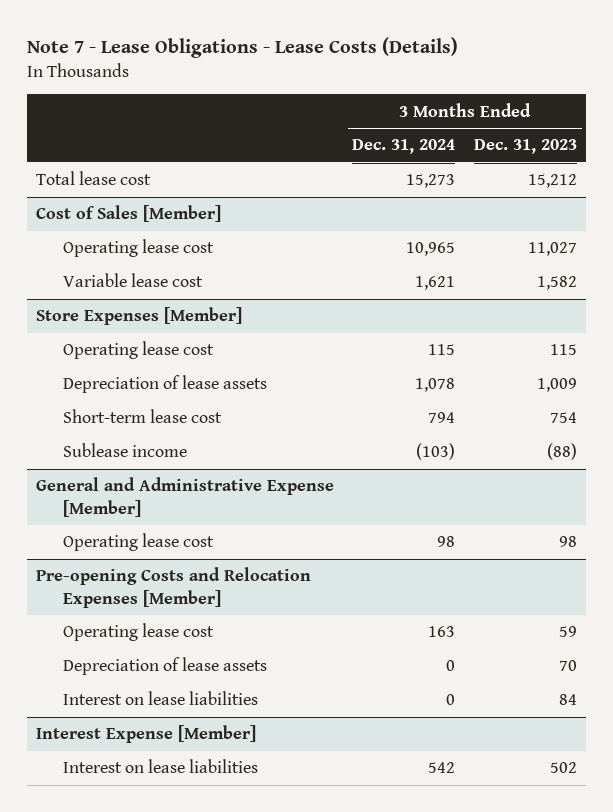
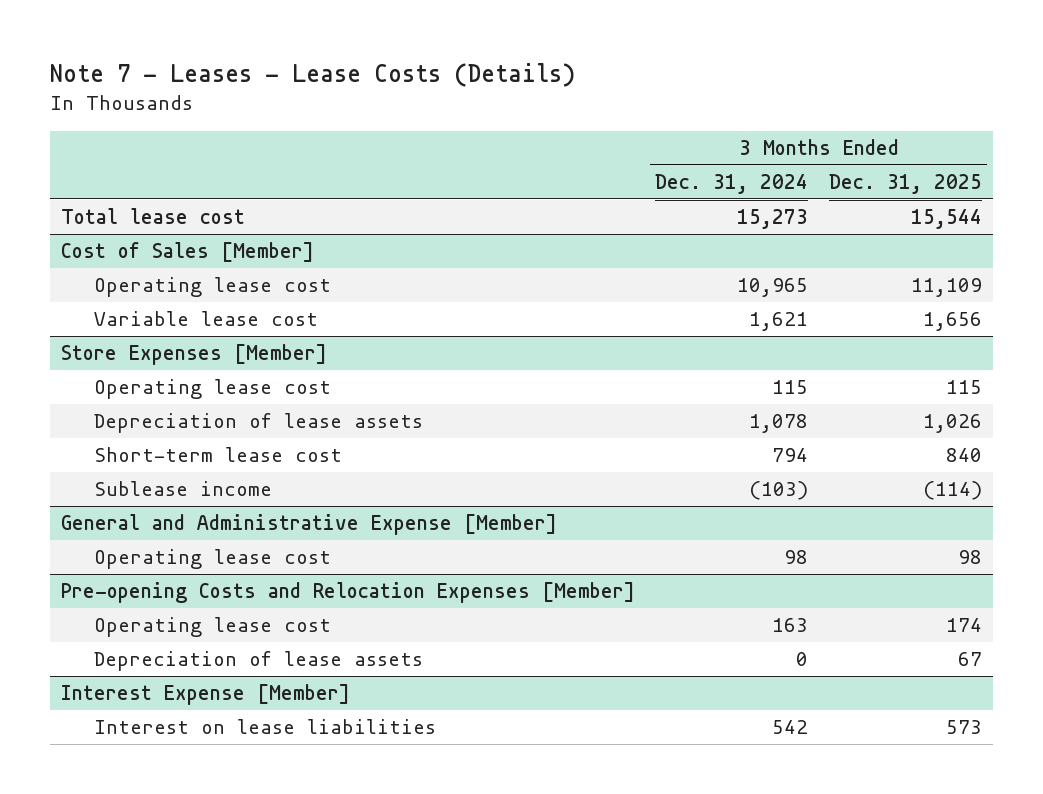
[26,37,458,59] Note 7 - Lease Obligations - Lease Costs (Details) -> [50,63,576,88] Note 7 - Leases - Lease Costs (Details)
[473,139,577,155] Dec. 31, 2023 -> none
none -> [829,173,983,194] Dec. 31, 2025
[63,691,259,706] Interest on lease liabilities -> none

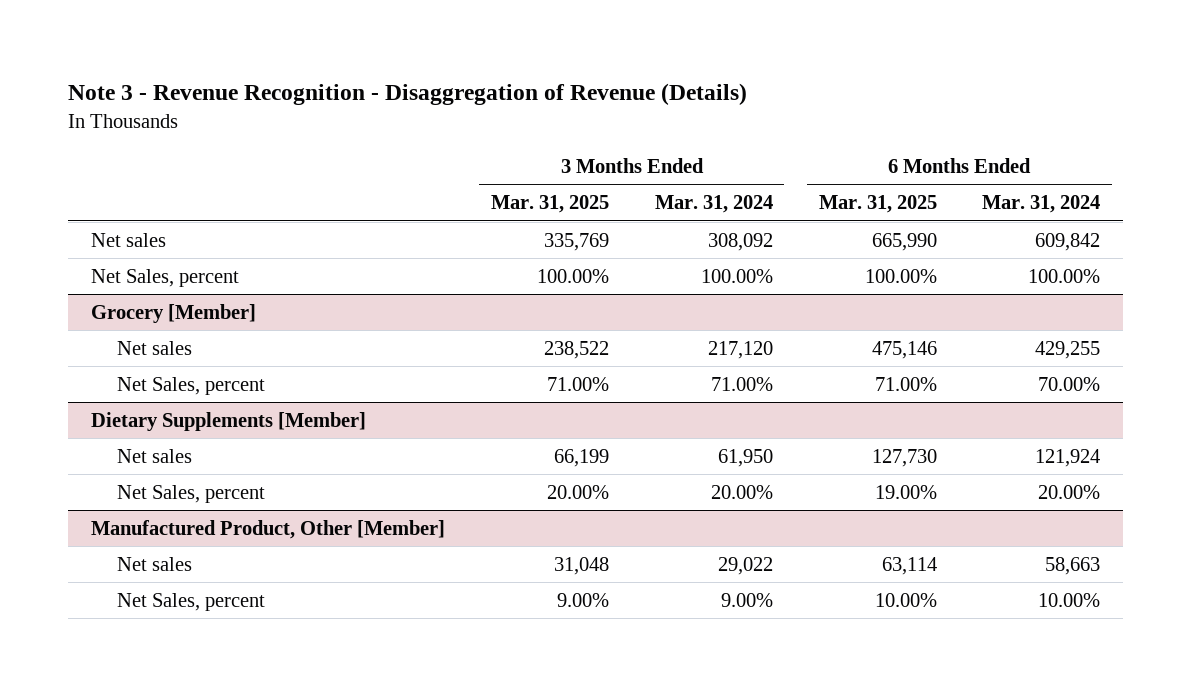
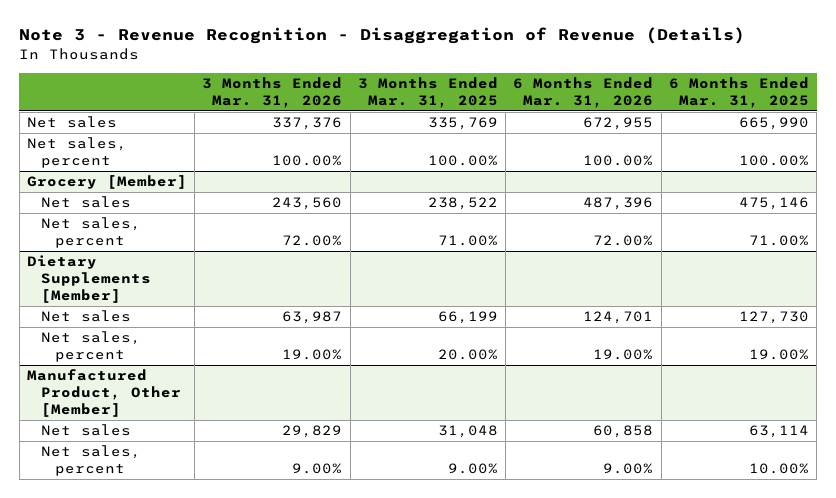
[654,195,773,214] Mar. 31, 2024 -> none
[982,195,1101,214] Mar. 31, 2024 -> none
none -> [202,76,343,108] 3 Months Ended Mar. 31, 2026
none -> [513,76,654,108] 6 Months Ended Mar. 31, 2026
[90,268,239,287] Net Sales, percent -> [26,137,127,169] Net sales, percent
[116,376,265,395] Net Sales, percent -> [40,217,141,249] Net sales, percent
[116,484,265,503] Net Sales, percent -> [40,331,141,363] Net sales, percent
[116,592,265,611] Net Sales, percent -> [40,445,141,477] Net sales, percent

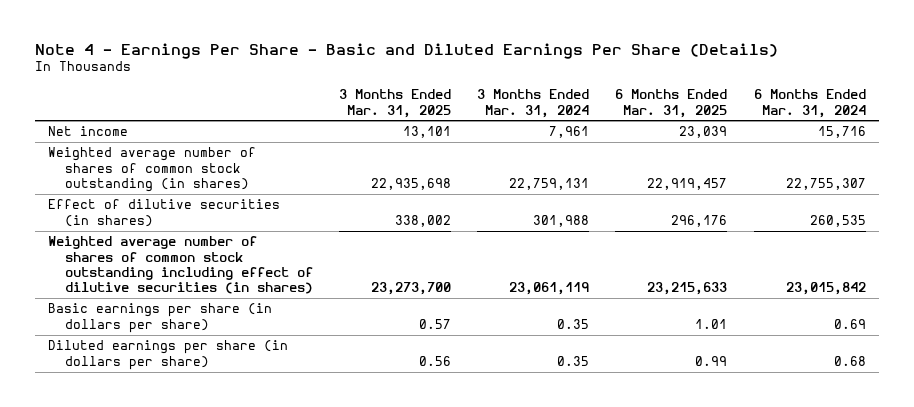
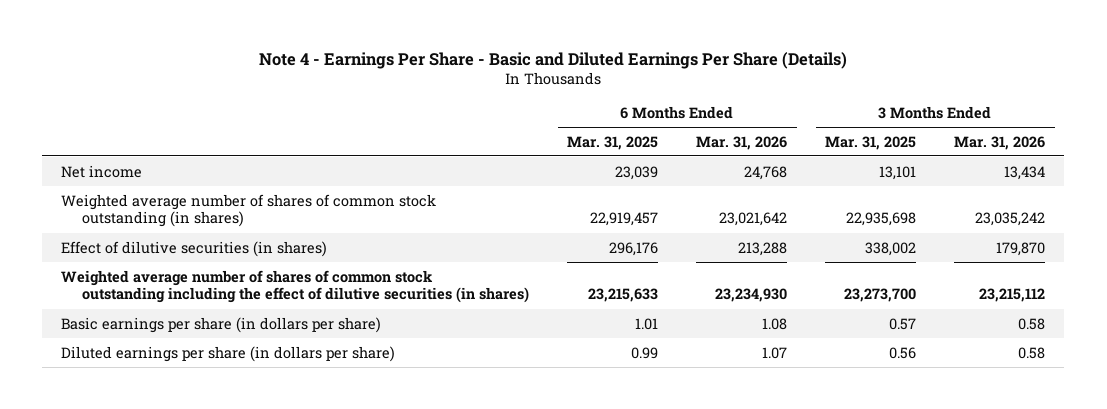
[477,89,590,118] 3 Months Ended Mar. 31, 2024 -> none
[753,89,866,118] 6 Months Ended Mar. 31, 2024 -> none
none -> [696,135,788,150] Mar. 31, 2026
none -> [954,135,1046,150] Mar. 31, 2026
[48,236,313,295] Weighted average number of shares of common stock outstanding including effect of dilutive securities (in shares) -> [61,269,530,304] Weighted average number of shares of common stock outstanding including the effect of dilutive securities (in shares)

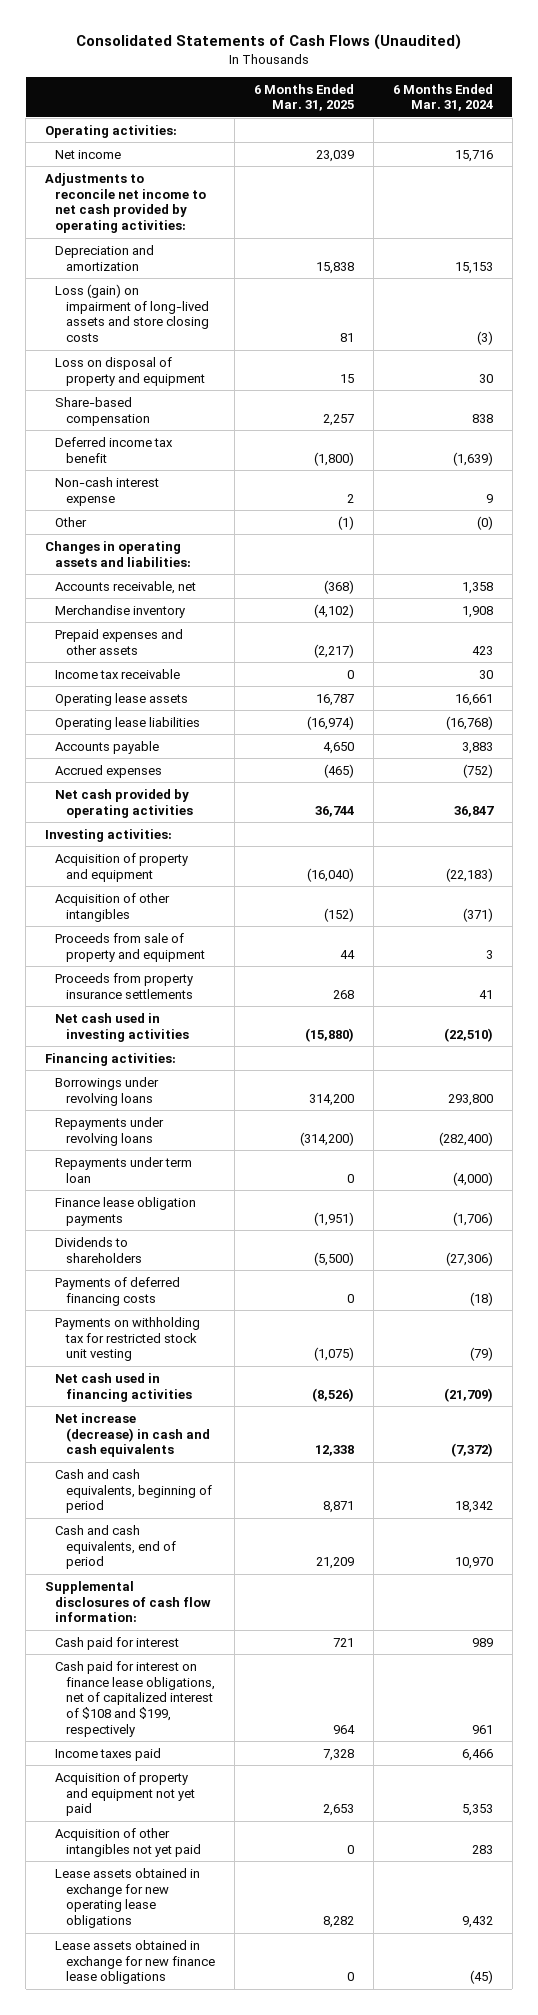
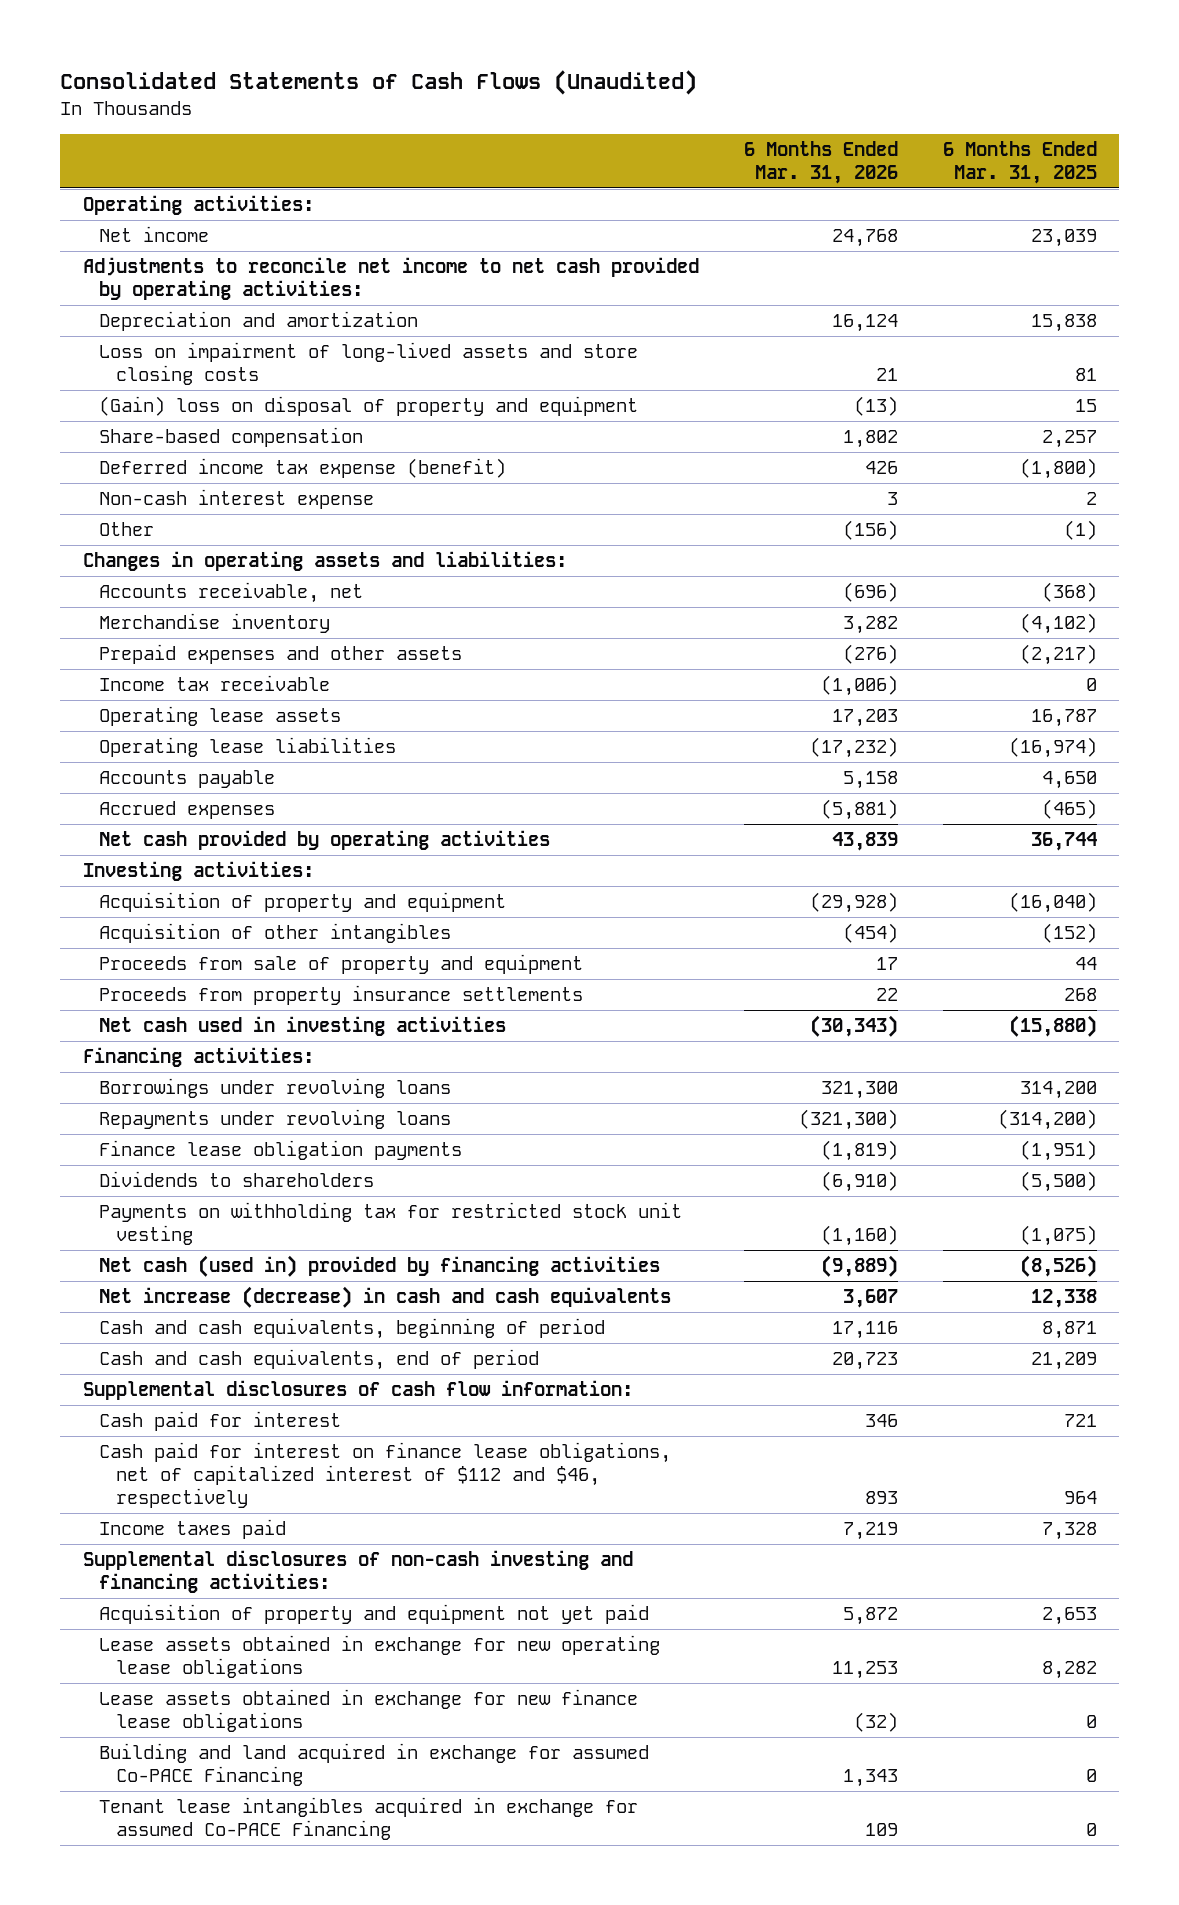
[392,83,493,112] 6 Months Ended Mar. 31, 2024 -> none
none -> [743,141,898,185] 6 Months Ended Mar. 31, 2026
[55,283,209,343] Loss (gain) on impairment of long-lived assets and store closing costs -> [99,342,639,385] Loss on impairment of long-lived assets and store closing costs
[55,356,205,386] Loss on disposal of property and equipment -> [99,396,639,417] (Gain) loss on disposal of property and equipment
[55,436,174,463] Deferred income tax benefit -> [99,458,507,479] Deferred income tax expense (benefit)
[55,1156,193,1183] Repayments under term loan -> none
[55,1276,181,1306] Payments of deferred financing costs -> none
[55,1372,192,1402] Net cash used in financing activities -> [99,1255,661,1278] Net cash (used in) provided by financing activities
[55,1660,215,1737] Cash paid for interest on finance lease obligations, net of capitalized interest of $108 and $199, respectively -> [99,1442,672,1508] Cash paid for interest on finance lease obligations, net of capitalized interest of $112 and $46, respectively
none -> [82,1550,633,1593] Supplemental disclosures of non-cash investing and financing activities:
[55,1827,201,1857] Acquisition of other intangibles not yet paid -> none
none -> [99,1743,650,1786] Building and land acquired in exchange for assumed Co-PACE Financing
none -> [99,1797,639,1840] Tenant lease intangibles acquired in exchange for assumed Co-PACE Financing

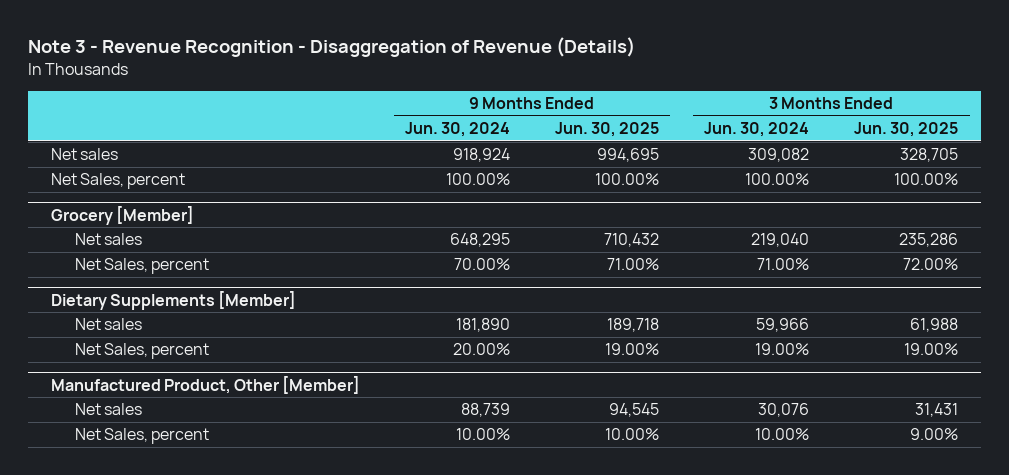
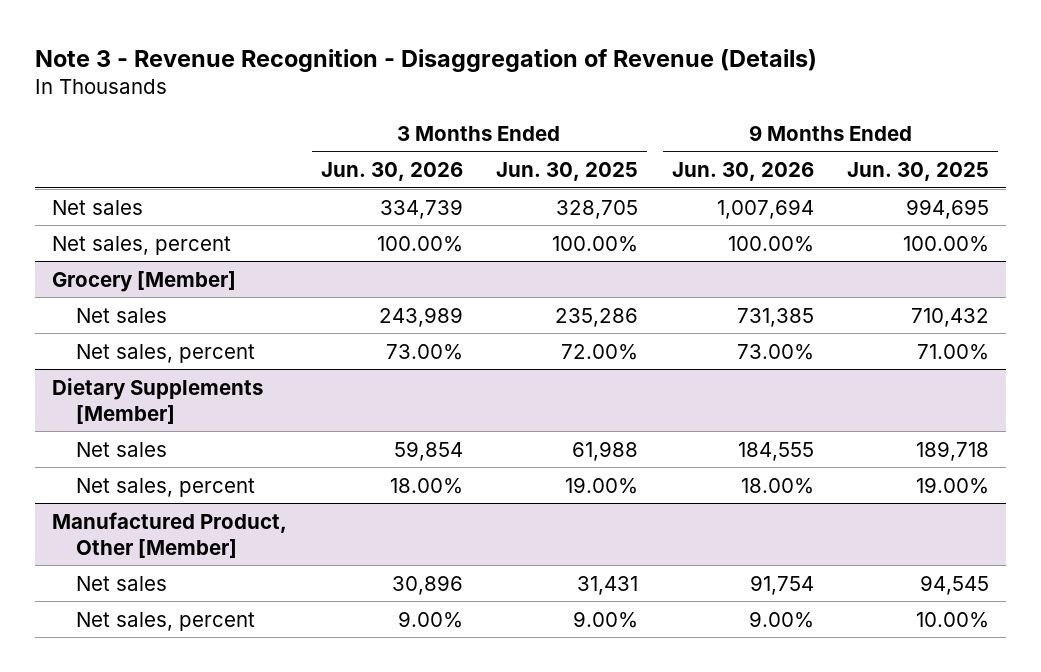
[405,122,511,138] Jun. 30, 2024 -> none
[704,122,810,138] Jun. 30, 2024 -> none
none -> [320,162,463,182] Jun. 30, 2026
none -> [671,162,814,182] Jun. 30, 2026
[50,173,185,190] Net Sales, percent -> [51,235,231,255] Net sales, percent
[74,258,209,275] Net Sales, percent -> [76,343,256,363] Net sales, percent
[74,343,209,360] Net Sales, percent -> [76,477,256,497] Net sales, percent
[74,428,209,445] Net Sales, percent -> [76,611,256,631] Net sales, percent

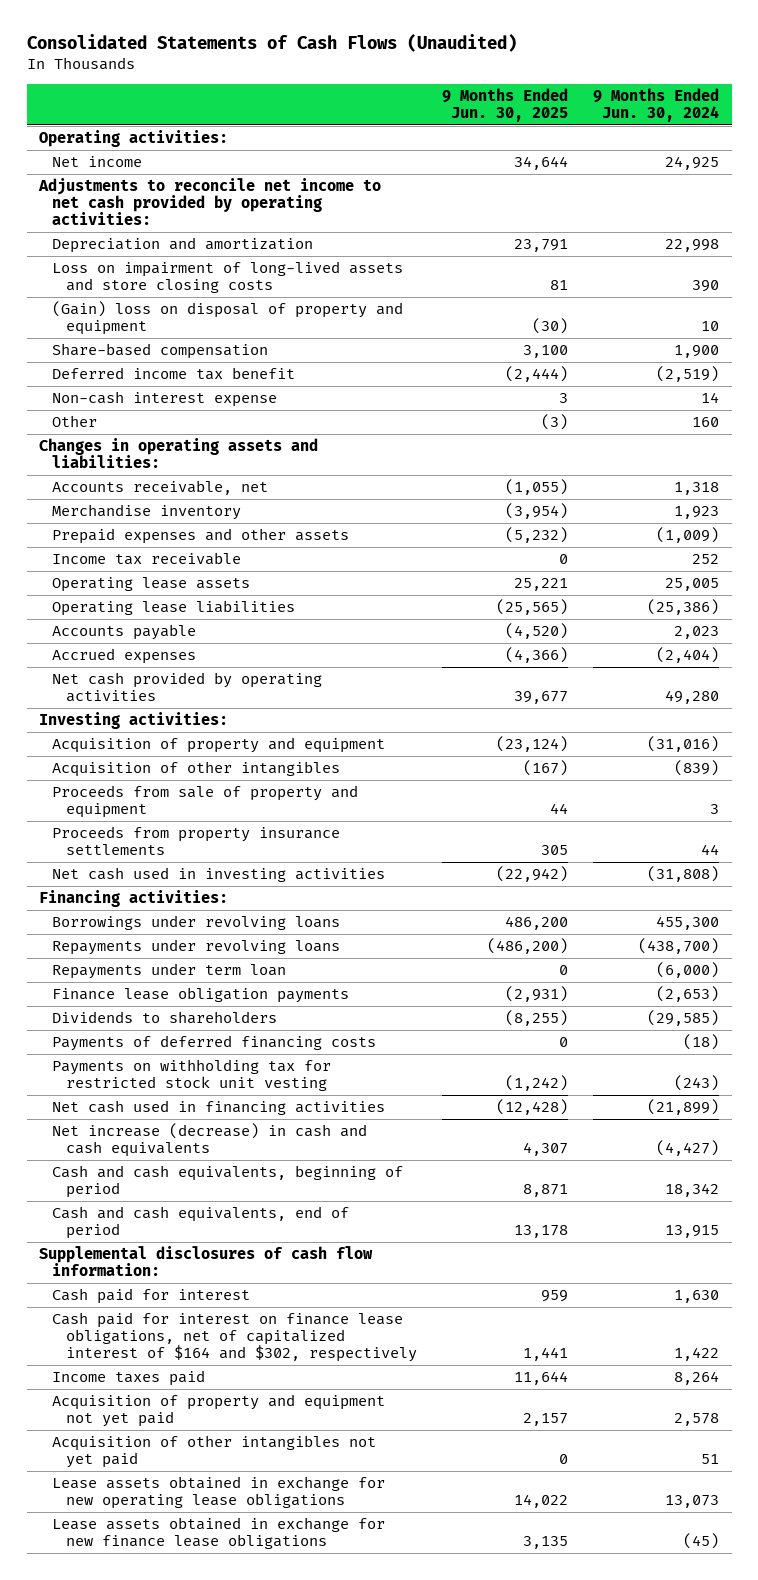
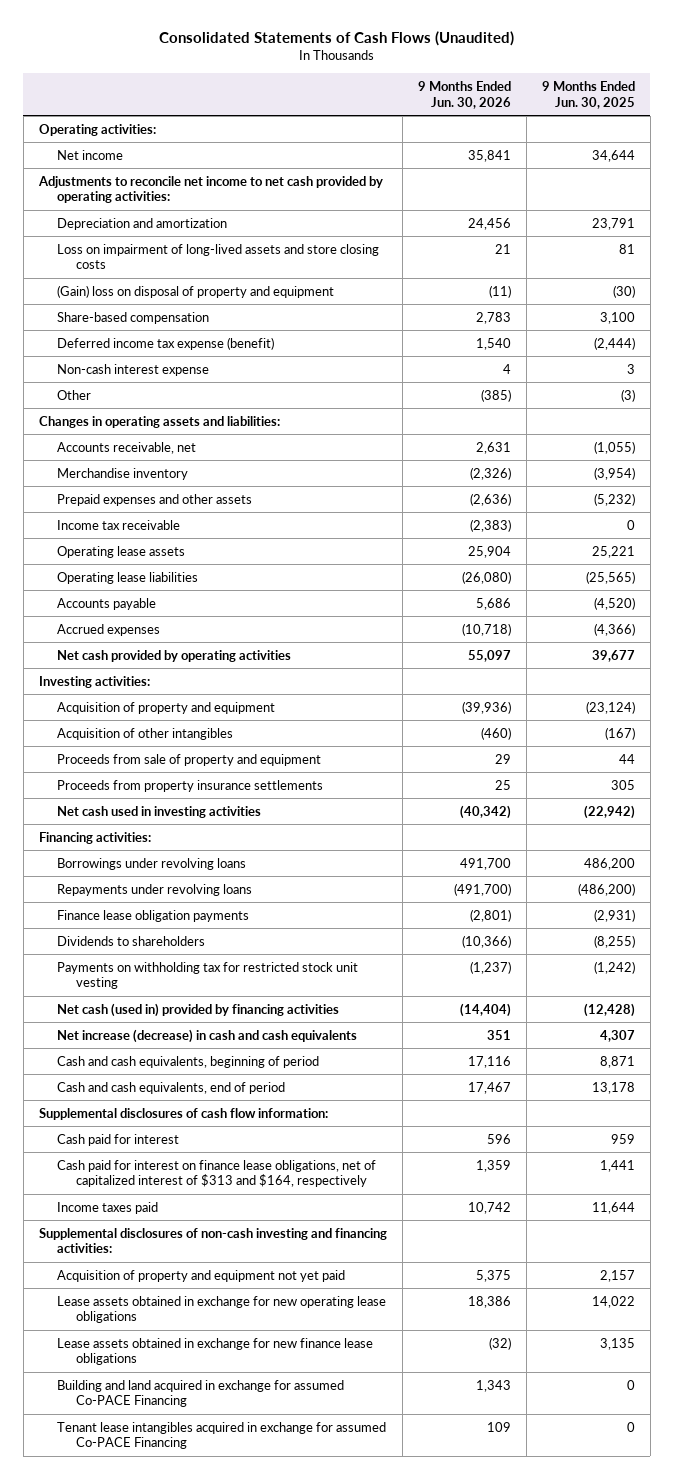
[593,88,720,123] 9 Months Ended Jun. 30, 2024 -> none
none -> [417,80,511,109] 9 Months Ended Jun. 30, 2026
[52,366,296,380] Deferred income tax benefit -> [57,336,275,350] Deferred income tax expense (benefit)
[52,962,287,979] Repayments under term loan -> none
[52,1034,377,1051] Payments of deferred financing costs -> none
[52,1099,386,1115] Net cash used in financing activities -> [57,1002,340,1017] Net cash (used in) provided by financing activities
[52,1311,417,1363] Cash paid for interest on finance lease obligations, net of capitalized interest of $164 and $302, respectively -> [57,1159,377,1188] Cash paid for interest on finance lease obligations, net of capitalized interest of $313 and $164, respectively
none -> [38,1227,387,1254] Supplemental disclosures of non-cash investing and financing activities:
[52,1434,377,1469] Acquisition of other intangibles not yet paid -> none
none -> [57,1379,345,1408] Building and land acquired in exchange for assumed Co-PACE Financing
none -> [57,1421,387,1450] Tenant lease intangibles acquired in exchange for assumed Co-PACE Financing

